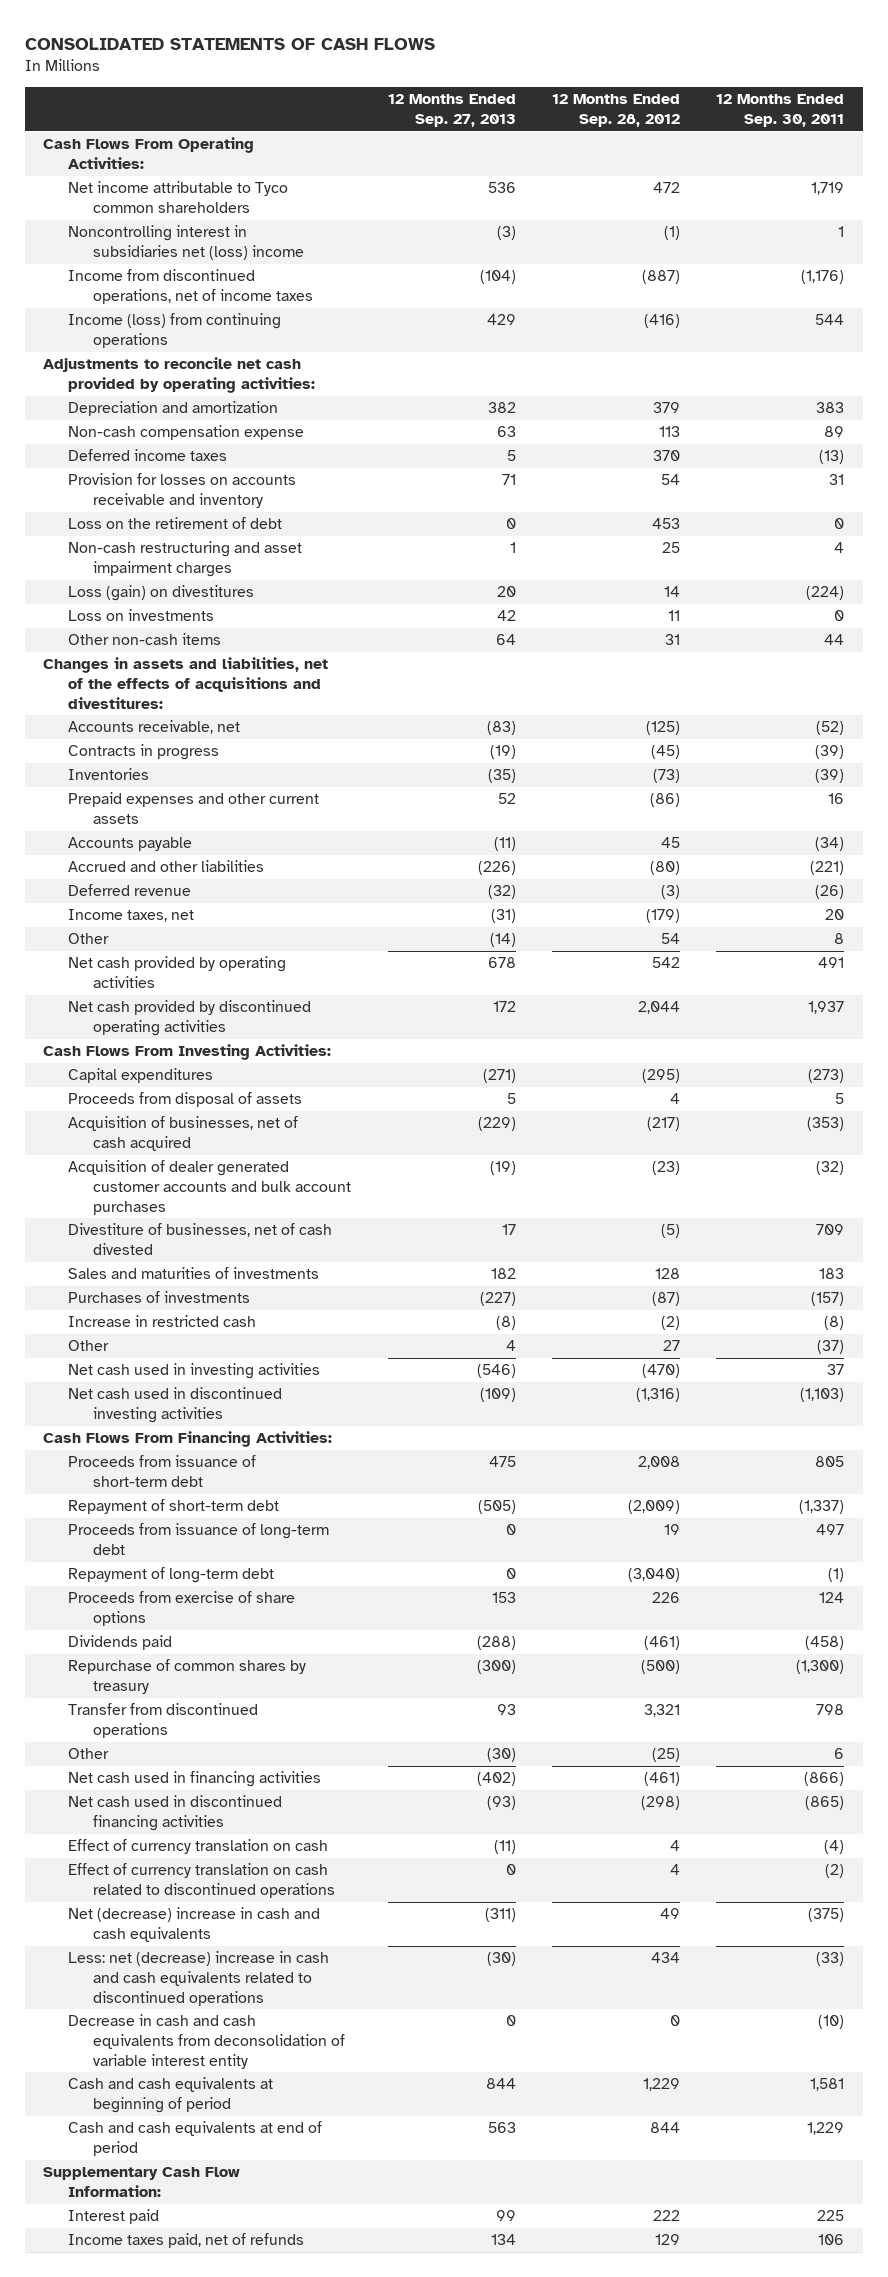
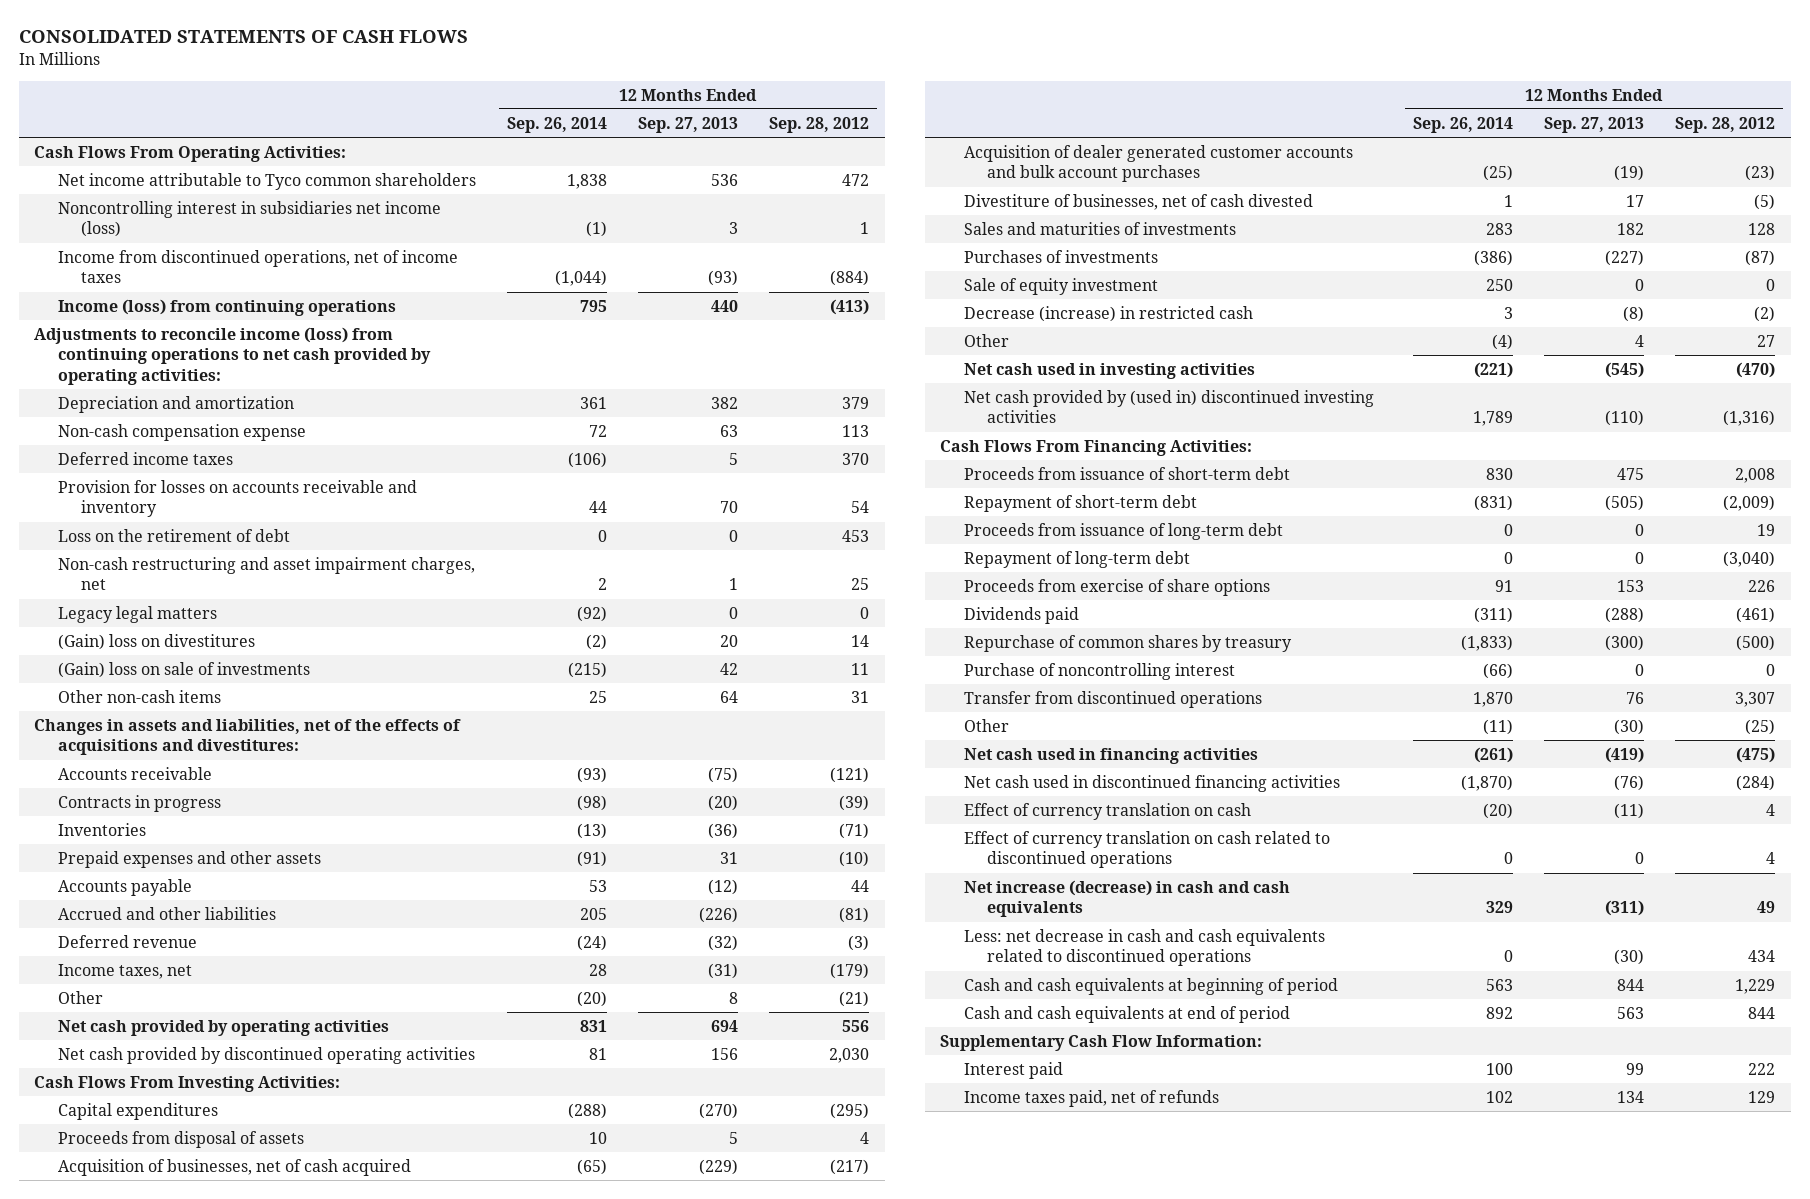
[716,94,845,127] 12 Months Ended Sep. 30, 2011 -> none
none -> [506,116,607,133] Sep. 26, 2014
[68,225,305,260] Noncontrolling interest in subsidiaries net (loss) income -> [57,200,441,238] Noncontrolling interest in subsidiaries net income (loss)
[496,226,516,241] (3) -> [729,222,739,235] 3
[664,226,681,241] (1) -> [860,222,870,235] 1
[479,270,516,285] (104) -> [708,270,739,287] (93)
[642,270,681,285] (887) -> [830,270,870,287] (884)
[486,314,516,326] 429 -> [711,299,739,312] 440
[644,314,681,329] (416) -> [830,298,870,315] (413)
[43,357,316,393] Adjustments to reconcile net cash provided by operating activities: -> [34,326,431,386] Adjustments to reconcile income (loss) from continuing operations to net cash provided by operating activities:
[501,474,516,486] 71 -> [720,501,739,514] 70
[68,541,303,577] Non-cash restructuring and asset impairment charges -> [57,556,475,591] Non-cash restructuring and asset impairment charges, net
none -> [57,605,217,623] Legacy legal matters
[68,585,255,602] Loss (gain) on divestitures -> [57,633,255,650] (Gain) loss on divestitures
[68,609,215,622] Loss on investments -> [57,661,310,678] (Gain) loss on sale of investments
[68,720,241,735] Accounts receivable, net -> [57,766,212,780] Accounts receivable
[486,721,516,736] (83) -> [708,766,739,783] (75)
[646,721,681,736] (125) -> [830,766,870,783] (121)
[489,745,516,760] (19) -> [708,794,739,811] (20)
[651,745,681,760] (45) -> [839,794,870,811] (39)
[487,769,516,784] (35) -> [708,822,739,839] (36)
[653,769,681,784] (73) -> [839,822,870,839] (71)
[68,792,320,824] Prepaid expenses and other current assets -> [57,850,321,868] Prepaid expenses and other assets
[497,793,516,805] 52 -> [720,851,739,864] 31
[650,793,681,808] (86) -> [839,850,870,867] (10)
[493,837,516,852] (11) -> [708,878,739,895] (12)
[661,837,681,849] 45 -> [851,879,870,892] 44
[650,861,681,876] (80) -> [839,906,870,923] (81)
[489,933,516,948] (14) -> [729,991,739,1004] 8
[661,933,681,945] 54 -> [839,990,870,1007] (21)
[487,957,516,969] 678 -> [711,1019,739,1032] 694
[652,957,681,969] 542 -> [842,1019,870,1032] 556
[492,1001,516,1013] 172 -> [711,1047,739,1060] 156
[638,1001,681,1015] 2,044 -> [829,1047,870,1063] 2,030
[482,1069,516,1084] (271) -> [699,1102,739,1119] (270)
none -> [963,277,1158,295] Sale of equity investment
[68,1315,257,1328] Increase in restricted cash -> [963,305,1253,322] Decrease (increase) in restricted cash
[476,1364,516,1379] (546) -> [1605,361,1645,378] (545)
[68,1387,283,1423] Net cash used in discontinued investing activities -> [963,389,1374,424] Net cash provided by (used in) discontinued investing activities
[479,1388,516,1403] (109) -> [1605,410,1645,427] (110)
none -> [963,662,1235,680] Purchase of noncontrolling interest
[496,1704,516,1716] 93 -> [1626,691,1645,704] 76
[644,1704,681,1718] 3,321 -> [1735,691,1776,707] 3,307
[476,1772,516,1787] (402) -> [1605,746,1645,763] (419)
[644,1772,681,1787] (461) -> [1736,746,1776,763] (475)
[486,1796,516,1811] (93) -> [1614,774,1645,791] (76)
[641,1796,681,1811] (298) -> [1736,774,1776,791] (284)
[68,2014,346,2069] Decrease in cash and cash equivalents from deconsolidation of variable interest entity -> none
[68,1907,321,1942] Net (decrease) increase in cash and cash equivalents -> [963,879,1290,918] Net increase (decrease) in cash and cash equivalents
[68,1951,330,2006] Less: net (decrease) increase in cash and cash equivalents related to discontinued operations -> [963,928,1325,967] Less: net decrease in cash and cash equivalents related to discontinued operations

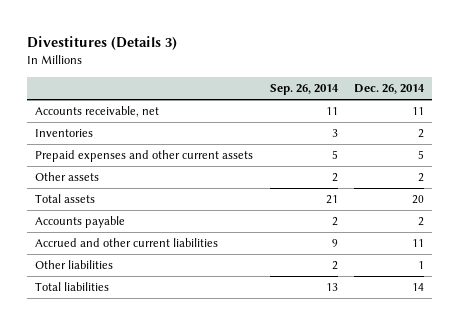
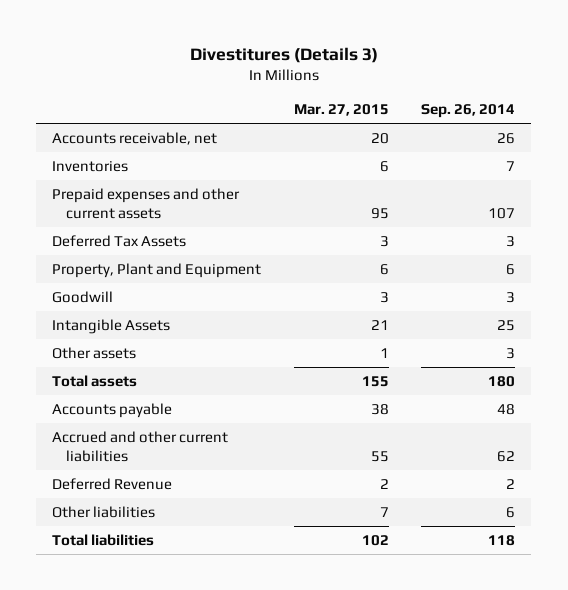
[353,84,425,95] Dec. 26, 2014 -> none
none -> [293,104,389,117] Mar. 27, 2015
[325,107,338,116] 11 -> [497,132,516,144] 26
[331,129,338,138] 3 -> [506,160,516,171] 7
[331,150,338,160] 5 -> [488,208,516,220] 107
none -> [52,234,187,247] Deferred Tax Assets
none -> [52,262,262,278] Property, Plant and Equipment
none -> [52,290,114,303] Goodwill
none -> [52,318,171,334] Intangible Assets
[331,173,338,183] 2 -> [506,347,516,359] 3
[325,195,338,205] 21 -> [488,375,516,387] 180
[331,217,338,227] 2 -> [497,403,516,415] 48
[331,239,338,248] 9 -> [497,451,516,463] 62
none -> [52,477,173,490] Deferred Revenue
[331,261,338,271] 2 -> [506,506,516,518] 6
[325,283,338,292] 13 -> [488,534,516,546] 118

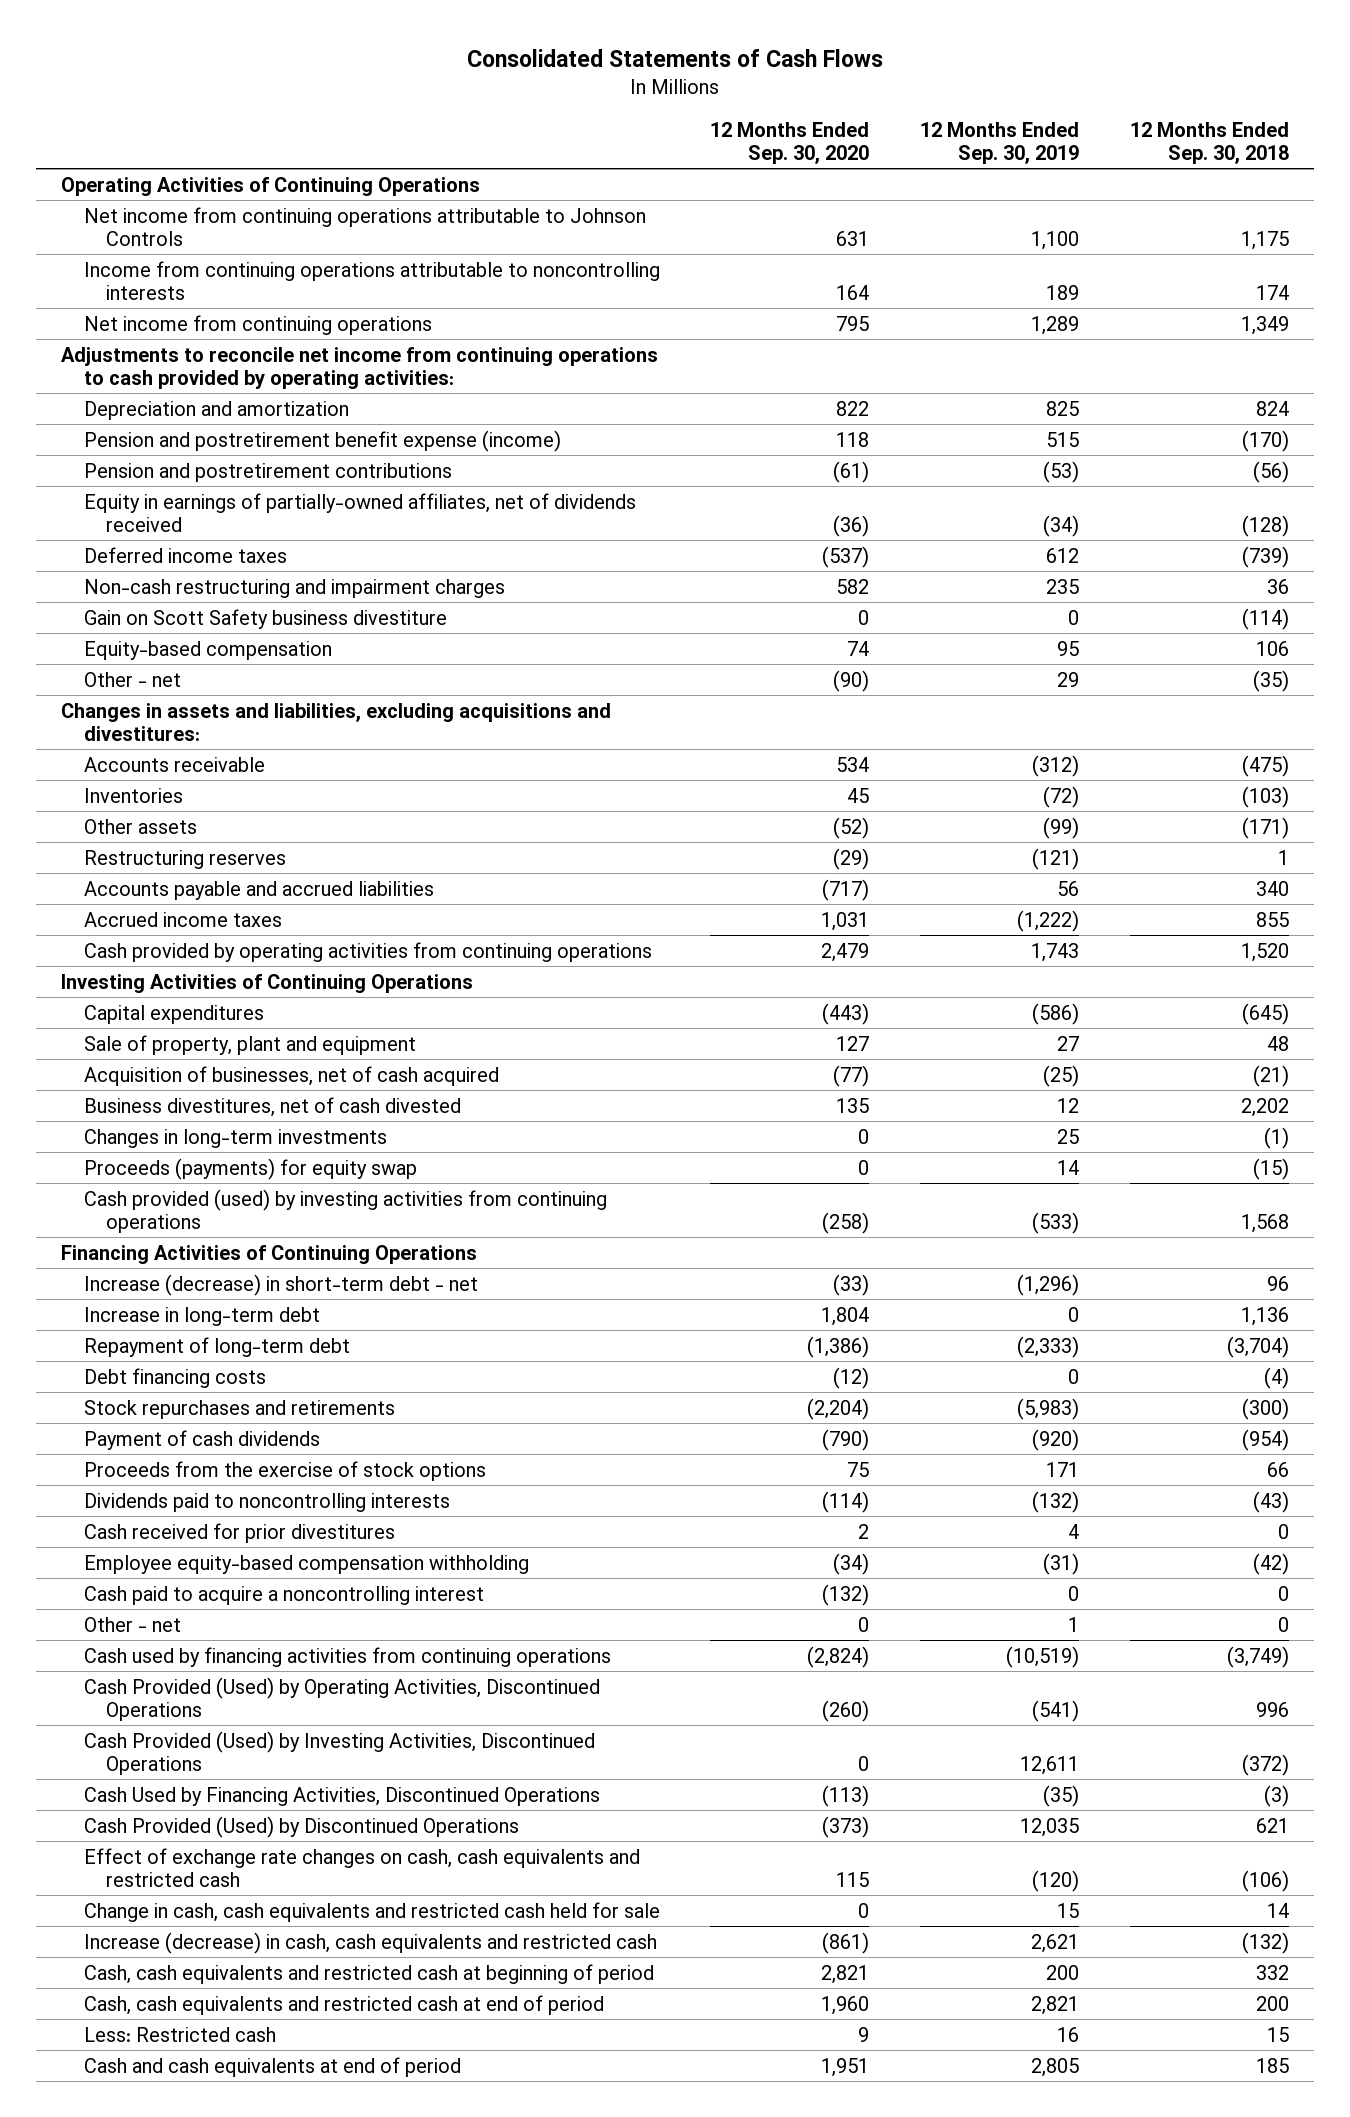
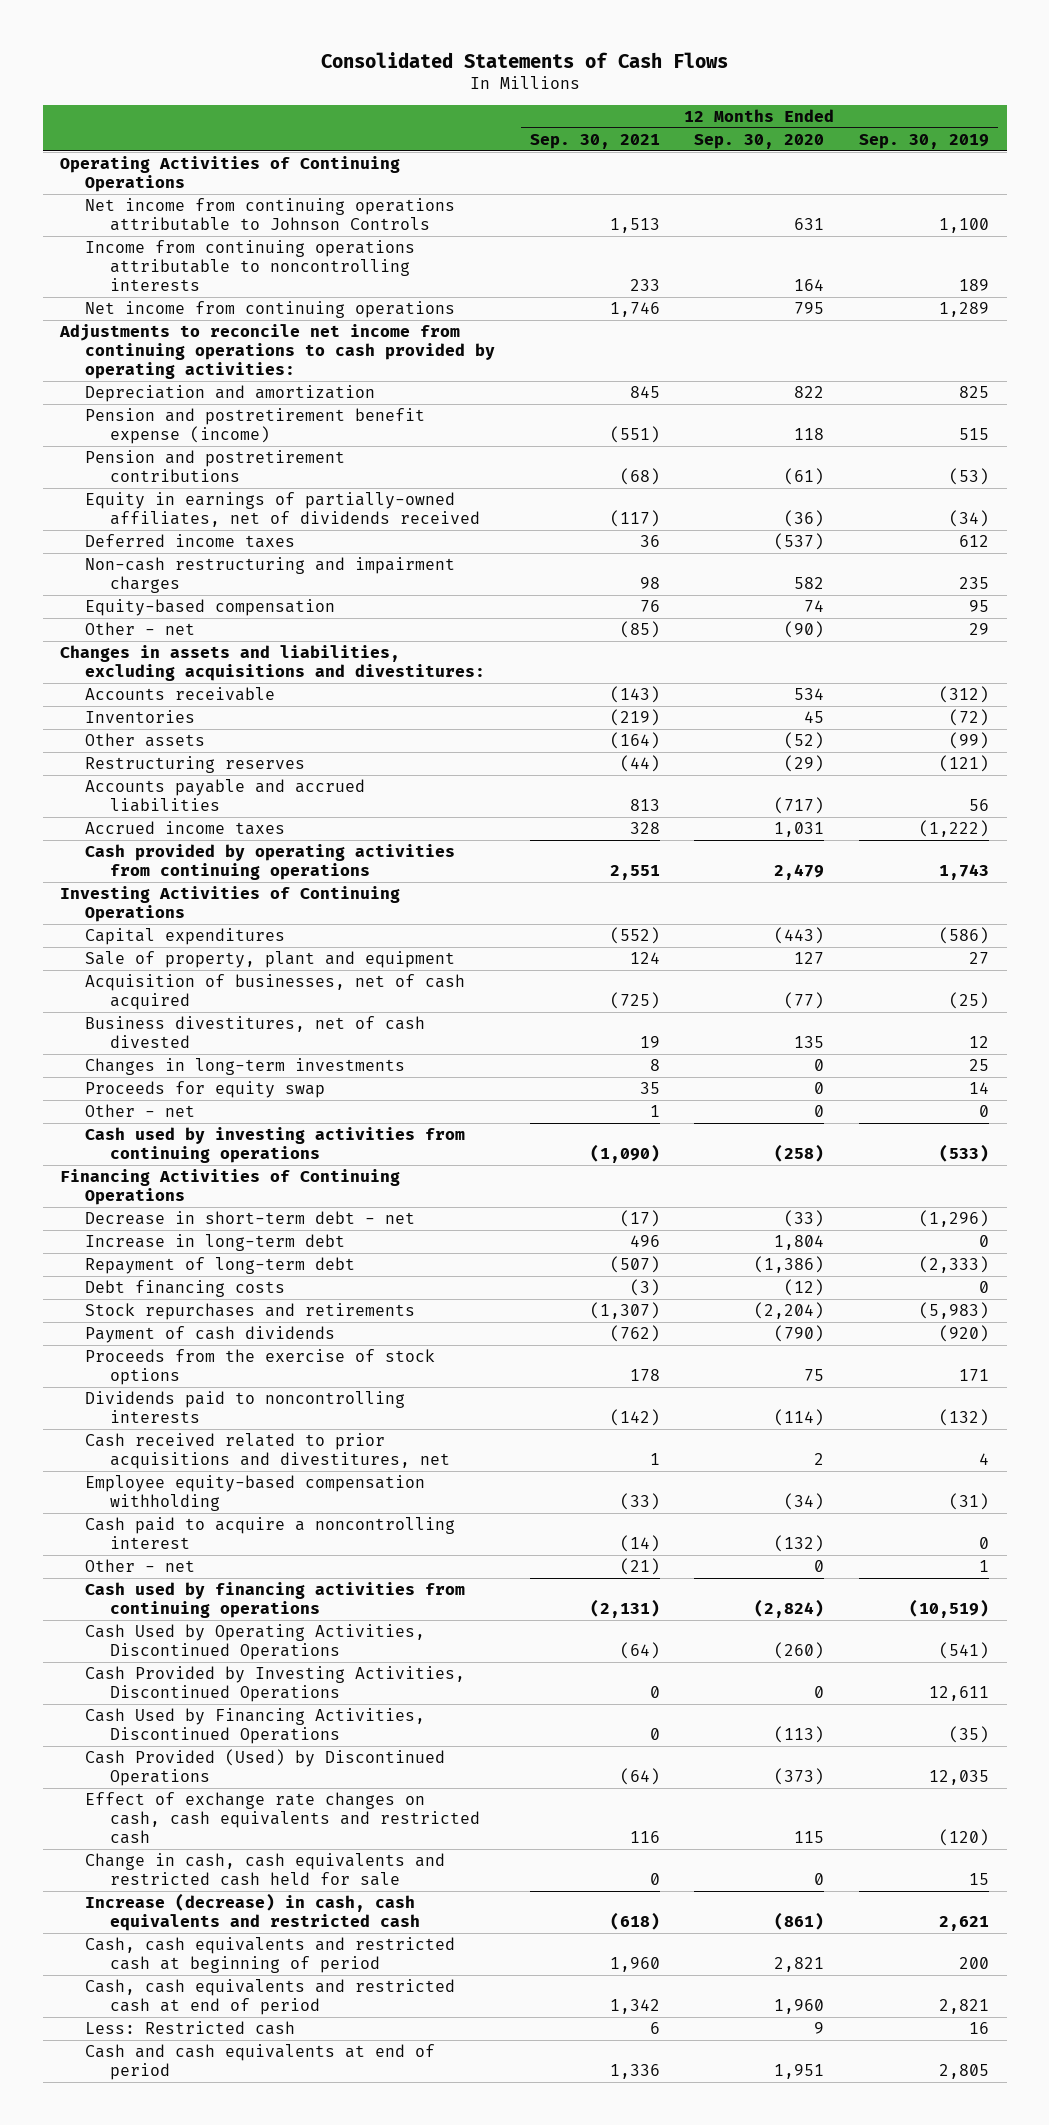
[1129,121,1289,165] 12 Months Ended Sep. 30, 2018 -> none
none -> [529,133,660,149] Sep. 30, 2021
[83,608,447,629] Gain on Scott Safety business divestiture -> none
[83,1157,417,1180] Proceeds (payments) for equity swap -> [84,1080,325,1098] Proceeds for equity swap
none -> [84,1103,195,1117] Other - net
[83,1188,607,1233] Cash provided (used) by investing activities from continuing operations -> [84,1126,465,1163] Cash used by investing activities from continuing operations
[83,1273,478,1296] Increase (decrease) in short-term debt - net -> [84,1210,415,1225] Decrease in short-term debt - net
[83,1522,395,1543] Cash received for prior divestitures -> none
none -> [84,1432,450,1469] Cash received related to prior acquisitions and divestitures, net
[83,1676,600,1721] Cash Provided (Used) by Operating Activities, Discontinued Operations -> [84,1623,425,1660] Cash Used by Operating Activities, Discontinued Operations
[83,1730,595,1775] Cash Provided (Used) by Investing Activities, Discontinued Operations -> [84,1665,465,1702] Cash Provided by Investing Activities, Discontinued Operations

